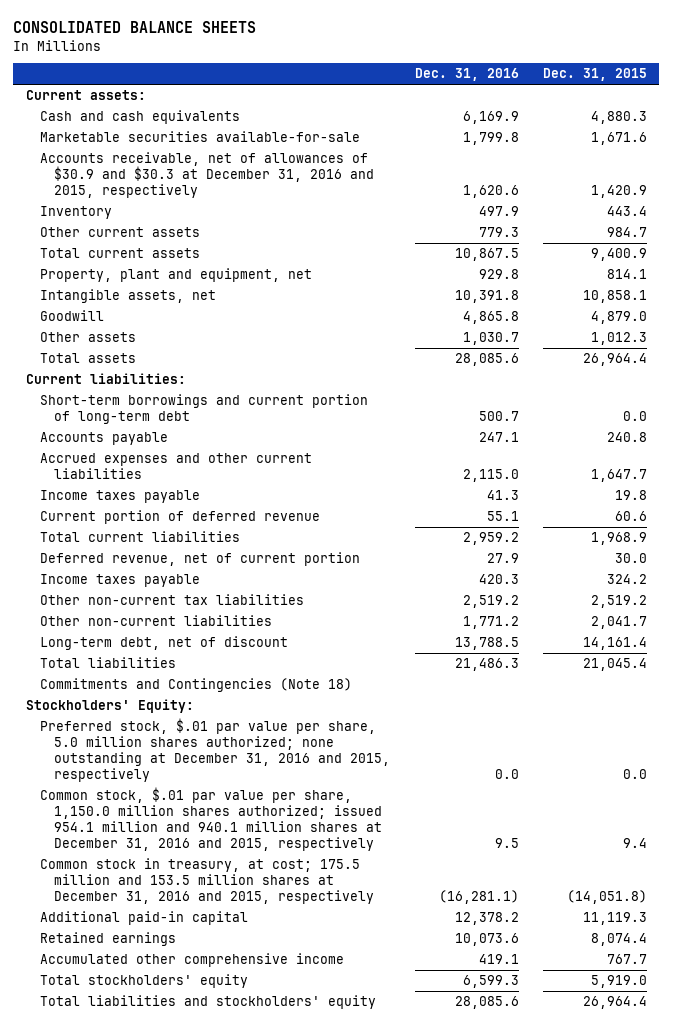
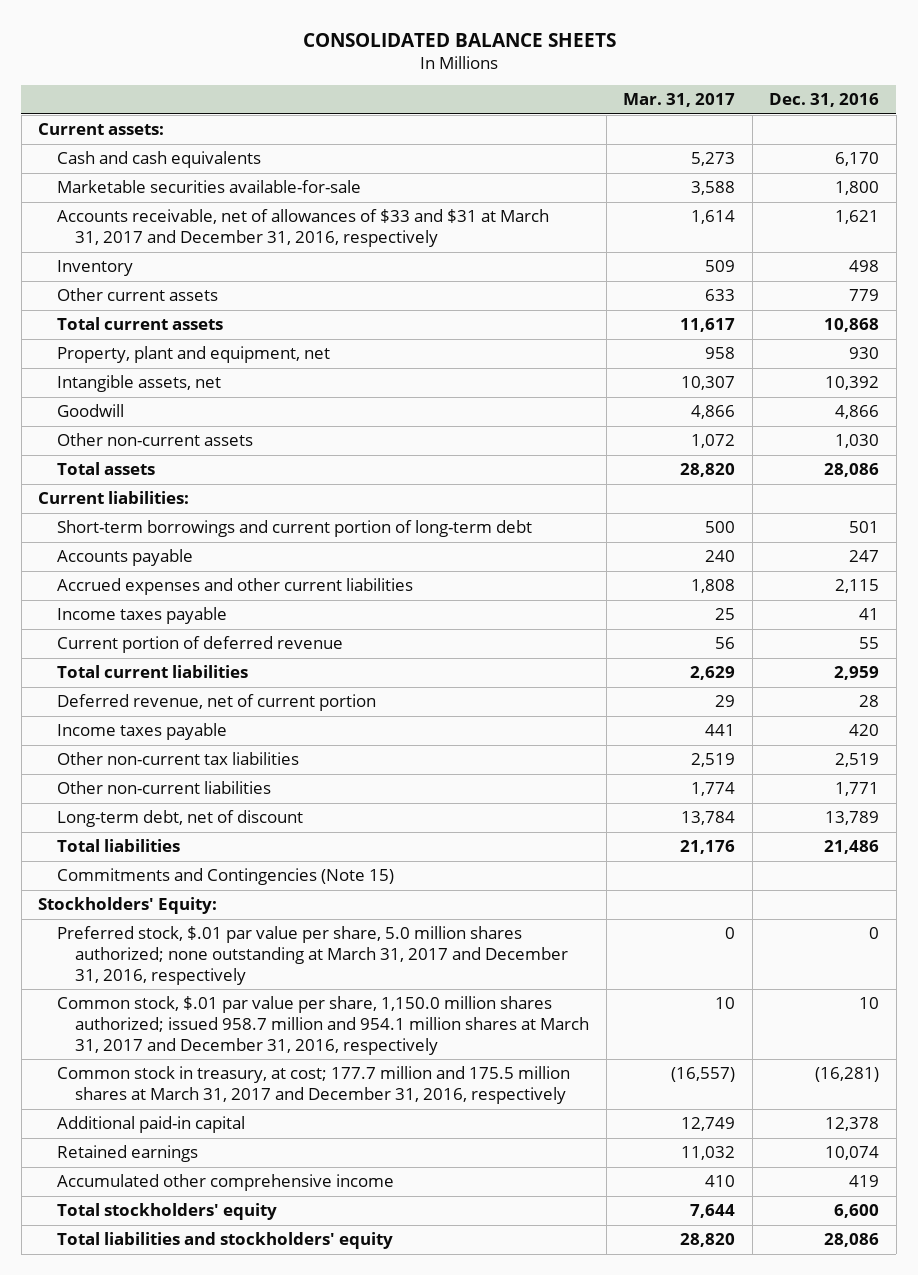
[542,68,647,82] Dec. 31, 2015 -> none
none -> [623,93,736,108] Mar. 31, 2017
[462,111,519,125] 6,169.9 -> [835,152,880,167] 6,170
[462,132,519,146] 1,799.8 -> [835,181,880,196] 1,800
[39,152,375,199] Accounts receivable, net of allowances of $30.9 and $30.3 at December 31, 2016 and 2015, respectively -> [56,209,549,247] Accounts receivable, net of allowances of $33 and $31 at March 31, 2017 and December 31, 2016, respectively
[462,185,519,199] 1,620.6 -> [835,210,880,225] 1,621
[478,206,519,217] 497.9 -> [849,260,880,273] 498
[478,227,519,238] 779.3 -> [849,289,880,302] 779
[454,248,519,262] 10,867.5 -> [824,318,880,333] 10,868
[478,269,519,280] 929.8 -> [849,347,880,360] 930
[454,290,519,304] 10,391.8 -> [825,376,880,391] 10,392
[462,311,519,325] 4,865.8 -> [835,405,880,420] 4,866
[39,332,136,343] Other assets -> [56,433,253,447] Other non-current assets
[462,332,519,346] 1,030.7 -> [835,434,880,449] 1,030
[454,353,519,367] 28,085.6 -> [824,463,880,478] 28,086
[478,411,519,422] 500.7 -> [849,521,880,534] 501
[478,432,519,443] 247.1 -> [849,550,880,563] 247
[462,469,519,483] 2,115.0 -> [835,579,880,594] 2,115
[486,490,519,501] 41.3 -> [859,608,880,621] 41
[486,511,519,522] 55.1 -> [859,637,880,650] 55
[462,532,519,546] 2,959.2 -> [834,666,880,681] 2,959
[486,553,519,564] 27.9 -> [859,695,880,708] 28
[478,574,519,585] 420.3 -> [849,724,880,737] 420
[462,595,519,609] 2,519.2 -> [835,753,880,768] 2,519
[462,616,519,630] 1,771.2 -> [835,782,880,797] 1,771
[454,637,519,651] 13,788.5 -> [825,811,880,826] 13,789
[454,658,519,672] 21,486.3 -> [824,840,880,855] 21,486
[39,678,352,693] Commitments and Contingencies (Note 18) -> [56,868,394,886] Commitments and Contingencies (Note 15)
[39,718,391,783] Preferred stock, $.01 par value per share, 5.0 million shares authorized; none outstanding at December 31, 2016 and 2015, respectively -> [56,926,569,985] Preferred stock, $.01 par value per share, 5.0 million shares authorized; none outstanding at March 31, 2017 and December 31, 2016, respectively
[494,769,519,780] 0.0 -> [869,927,880,940] 0
[39,787,383,852] Common stock, $.01 par value per share, 1,150.0 million shares authorized; issued 954.1 million and 940.1 million shares at December 31, 2016 and 2015, respectively -> [56,996,590,1055] Common stock, $.01 par value per share, 1,150.0 million shares authorized; issued 958.7 million and 954.1 million shares at March 31, 2017 and December 31, 2016, respectively
[494,838,519,849] 9.5 -> [859,997,880,1010] 10
[39,858,375,905] Common stock in treasury, at cost; 175.5 million and 153.5 million shares at December 31, 2016 and 2015, respectively -> [56,1066,570,1104] Common stock in treasury, at cost; 177.7 million and 175.5 million shares at March 31, 2017 and December 31, 2016, respectively
[438,890,519,905] (16,281.1) -> [815,1067,880,1083] (16,281)
[454,912,519,926] 12,378.2 -> [825,1117,880,1132] 12,378
[454,933,519,947] 10,073.6 -> [825,1146,880,1161] 10,074
[478,954,519,965] 419.1 -> [849,1175,880,1188] 419
[462,975,519,989] 6,599.3 -> [834,1204,880,1219] 6,600
[454,996,519,1010] 28,085.6 -> [824,1233,880,1248] 28,086

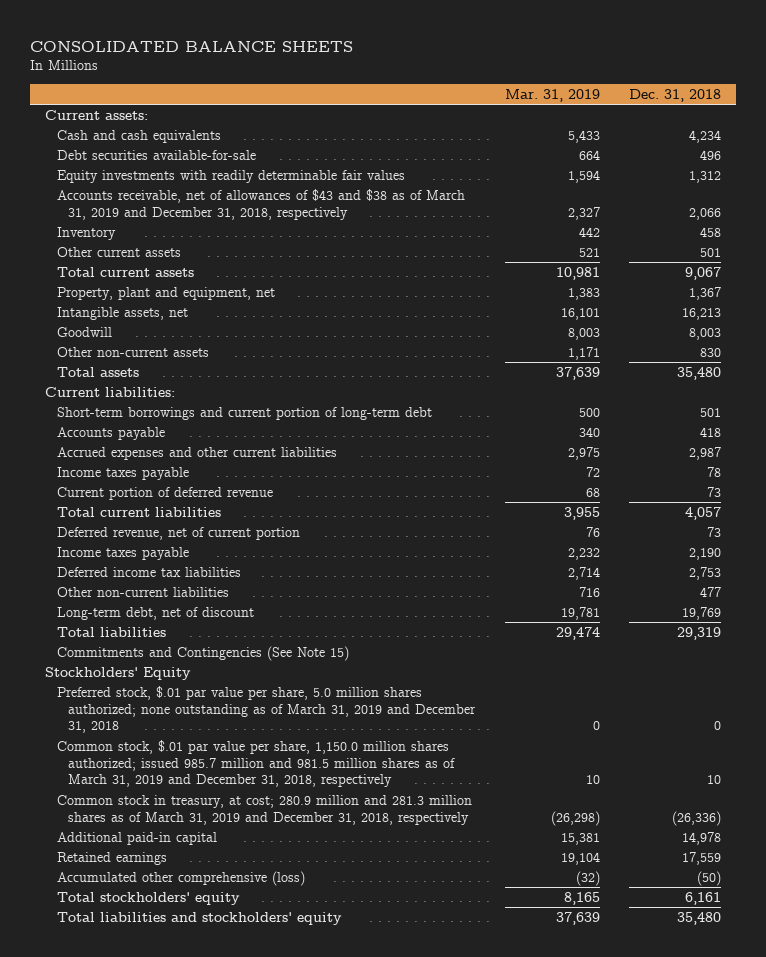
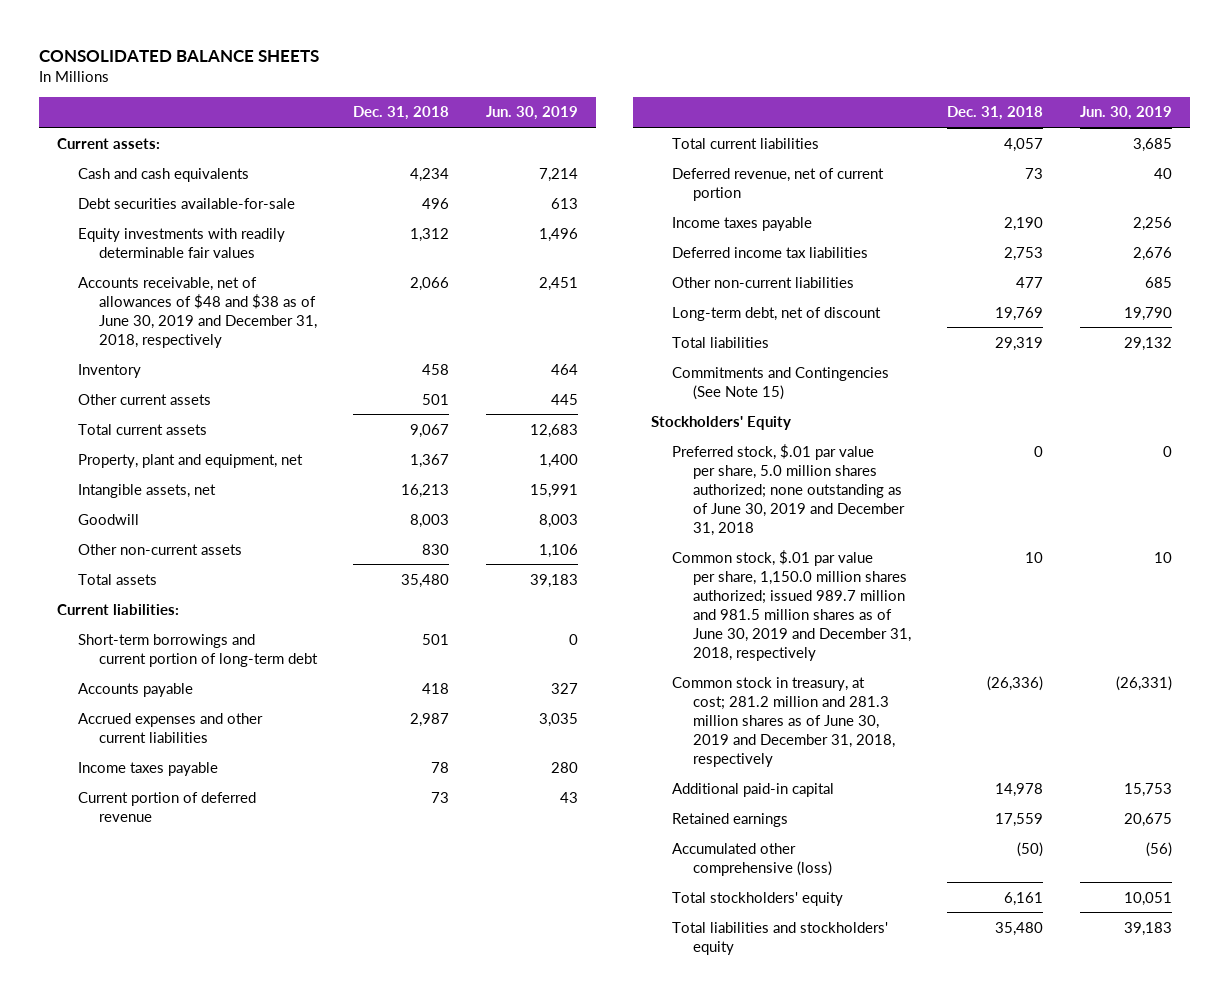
[504,88,600,102] Mar. 31, 2019 -> none
none -> [485,106,578,121] Jun. 30, 2019
[56,188,465,220] Accounts receivable, net of allowances of $43 and $38 as of March 31, 2019 and December 31, 2018, respectively -> [77,276,317,348] Accounts receivable, net of allowances of $48 and $38 as of June 30, 2019 and December 31, 2018, respectively
[56,685,476,734] Preferred stock, $.01 par value per share, 5.0 million shares authorized; none outstanding as of March 31, 2019 and December 31, 2018 -> [672,443,905,536] Preferred stock, $.01 par value per share, 5.0 million shares authorized; none outstanding as of June 30, 2019 and December 31, 2018
[56,739,455,788] Common stock, $.01 par value per share, 1,150.0 million shares authorized; issued 985.7 million and 981.5 million shares as of March 31, 2019 and December 31, 2018, respectively -> [672,549,911,661] Common stock, $.01 par value per share, 1,150.0 million shares authorized; issued 989.7 million and 981.5 million shares as of June 30, 2019 and December 31, 2018, respectively
[56,794,472,825] Common stock in treasury, at cost; 280.9 million and 281.3 million shares as of March 31, 2019 and December 31, 2018, respectively -> [672,676,895,767] Common stock in treasury, at cost; 281.2 million and 281.3 million shares as of June 30, 2019 and December 31, 2018, respectively

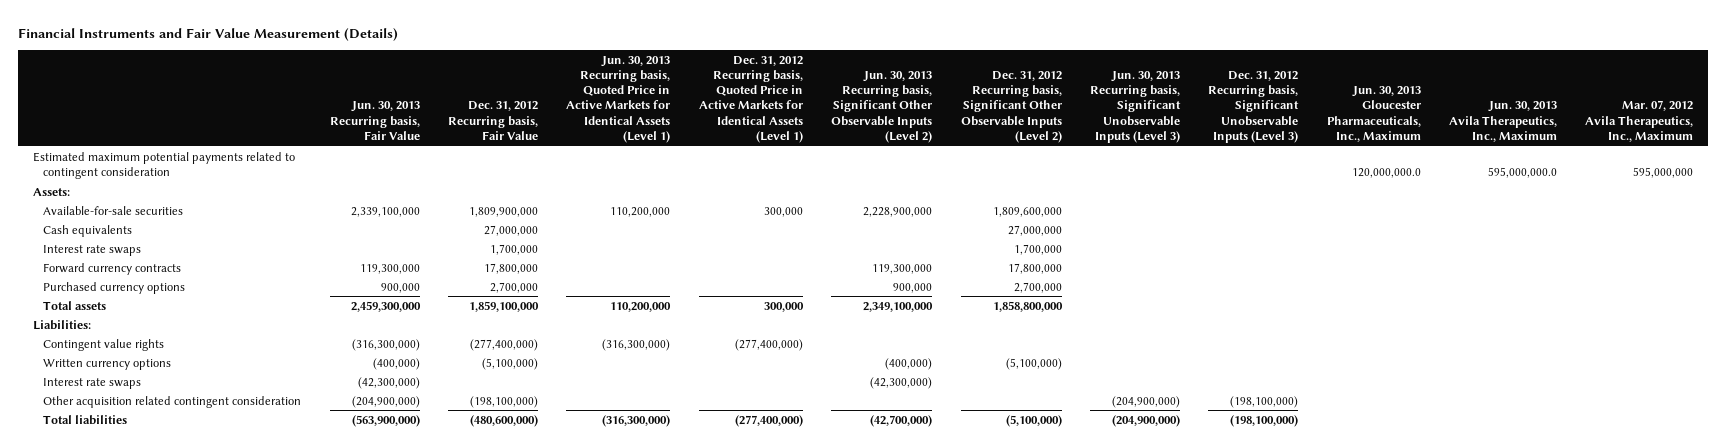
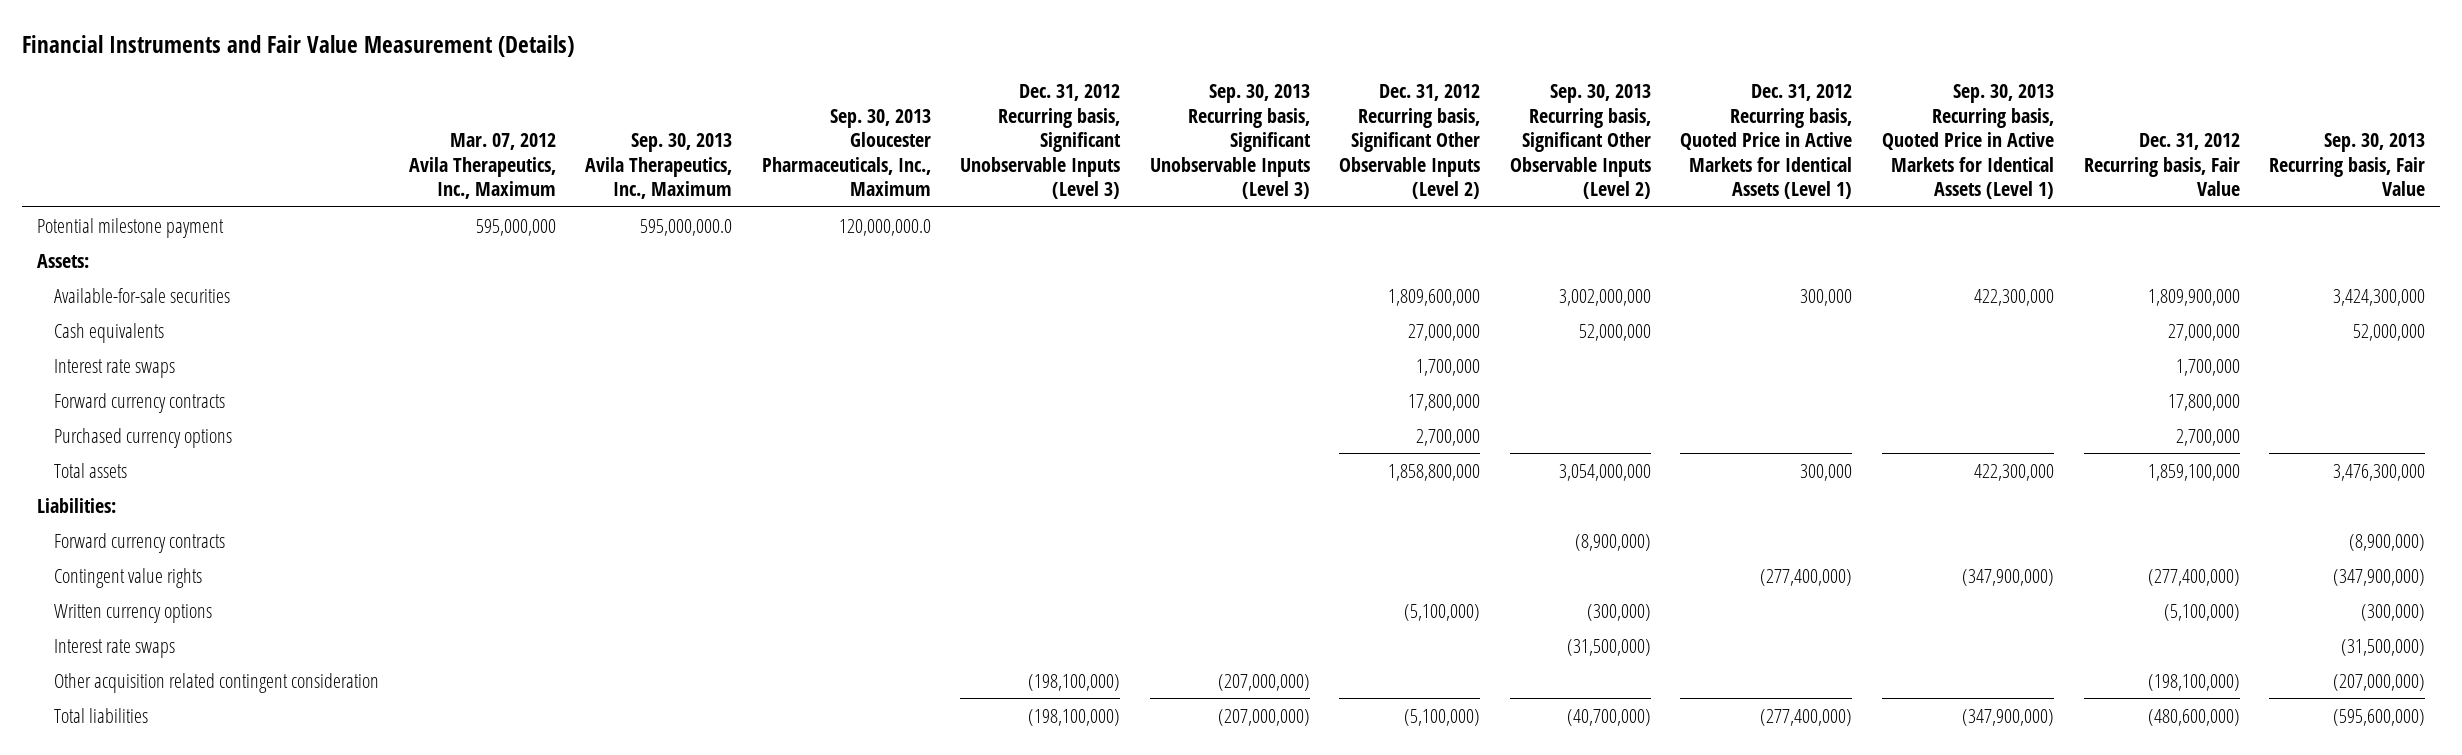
[329,101,420,140] Jun. 30, 2013 Recurring basis, Fair Value -> none
[566,55,671,143] Jun. 30, 2013 Recurring basis, Quoted Price in Active Markets for Identical Assets (Level 1) -> none
[831,70,933,143] Jun. 30, 2013 Recurring basis, Significant Other Observable Inputs (Level 2) -> none
[1089,70,1181,143] Jun. 30, 2013 Recurring basis, Significant Unobservable Inputs (Level 3) -> none
[1326,86,1421,142] Jun. 30, 2013 Gloucester Pharmaceuticals, Inc., Maximum -> none
[1448,101,1557,142] Jun. 30, 2013 Avila Therapeutics, Inc., Maximum -> none
none -> [585,133,733,200] Sep. 30, 2013 Avila Therapeutics, Inc., Maximum
none -> [761,108,931,197] Sep. 30, 2013 Gloucester Pharmaceuticals, Inc., Maximum
none -> [1149,84,1311,200] Sep. 30, 2013 Recurring basis, Significant Unobservable Inputs (Level 3)
none -> [1509,84,1651,200] Sep. 30, 2013 Recurring basis, Significant Other Observable Inputs (Level 2)
none -> [1882,84,2055,200] Sep. 30, 2013 Recurring basis, Quoted Price in Active Markets for Identical Assets (Level 1)
none -> [2269,133,2426,197] Sep. 30, 2013 Recurring basis, Fair Value
[32,151,295,179] Estimated maximum potential payments related to contingent consideration -> [37,217,225,238] Potential milestone payment
none -> [53,532,225,553] Forward currency contracts

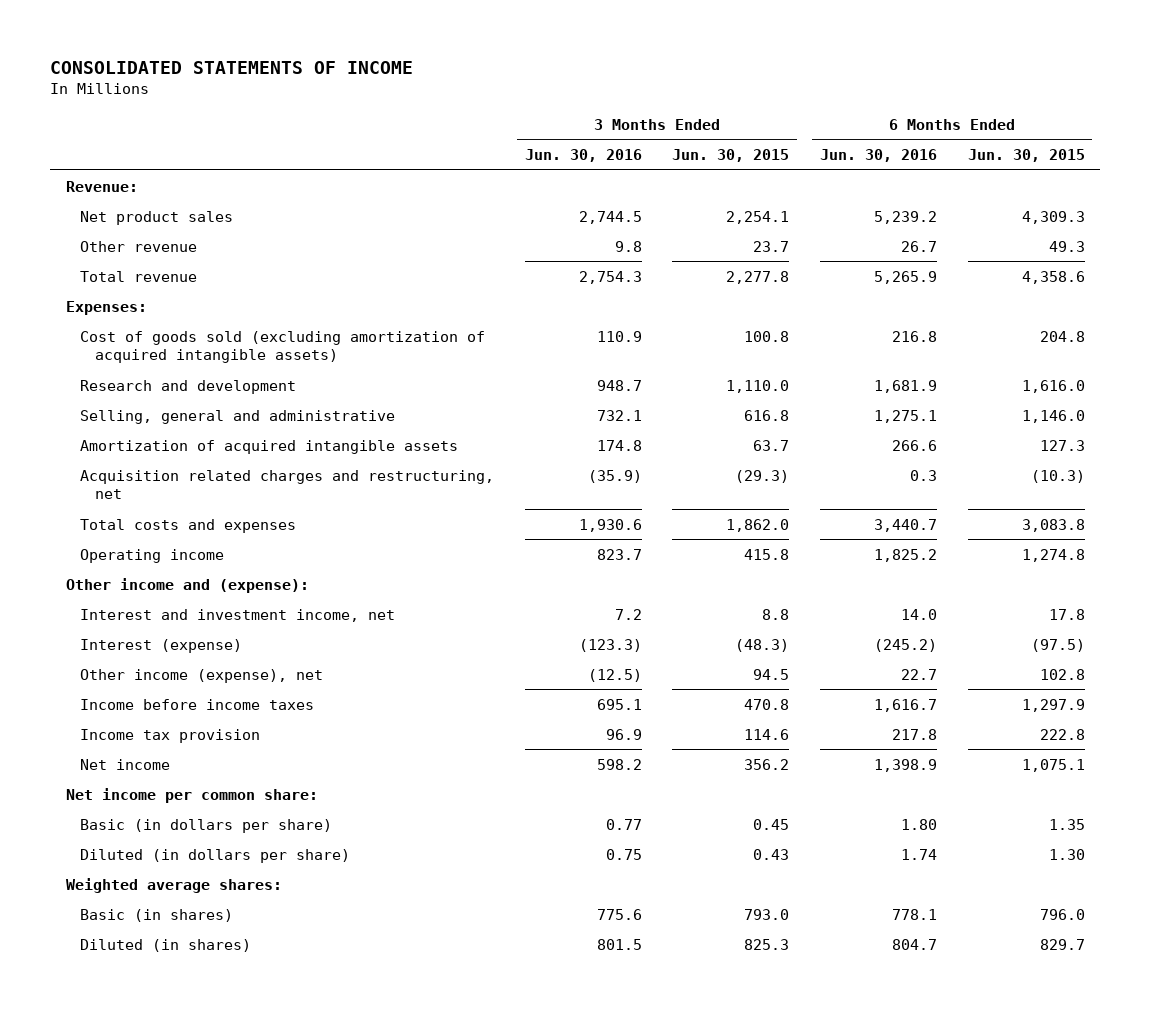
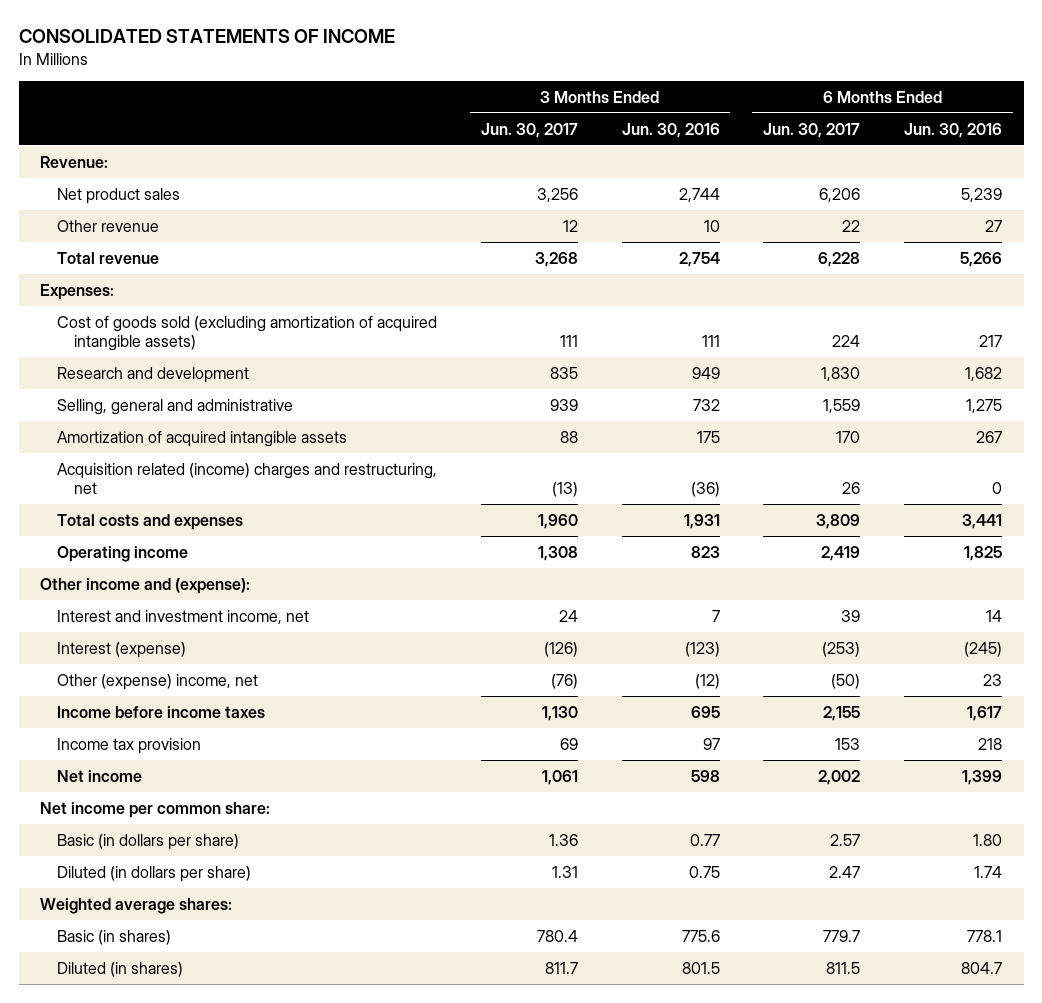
[672,149,790,163] Jun. 30, 2015 -> none
[967,149,1085,163] Jun. 30, 2015 -> none
none -> [480,122,578,138] Jun. 30, 2017
none -> [763,122,861,138] Jun. 30, 2017
[578,210,642,224] 2,744.5 -> [678,187,720,202] 2,744
[873,210,937,224] 5,239.2 -> [960,187,1002,202] 5,239
[614,240,642,252] 9.8 -> [703,219,720,232] 10
[900,240,937,252] 26.7 -> [984,219,1002,232] 27
[578,270,642,284] 2,754.3 -> [678,251,720,267] 2,754
[873,270,937,284] 5,265.9 -> [959,251,1002,267] 5,266
[596,330,642,342] 110.9 -> [701,334,720,347] 111
[891,330,937,342] 216.8 -> [978,334,1002,347] 217
[596,379,642,391] 948.7 -> [691,366,720,379] 949
[873,379,937,393] 1,681.9 -> [964,366,1002,381] 1,682
[596,409,642,421] 732.1 -> [692,398,720,411] 732
[873,409,937,423] 1,275.1 -> [965,398,1002,413] 1,275
[596,439,642,451] 174.8 -> [696,430,720,443] 175
[891,439,937,451] 266.6 -> [975,430,1002,443] 267
[80,469,495,500] Acquisition related charges and restructuring, net -> [57,462,438,494] Acquisition related (income) charges and restructuring, net
[587,469,642,483] (35.9) -> [690,481,720,497] (36)
[909,469,937,481] 0.3 -> [991,481,1002,494] 0
[578,518,642,532] 1,930.6 -> [683,513,720,529] 1,931
[873,518,937,532] 3,440.7 -> [961,513,1002,529] 3,441
[596,548,642,560] 823.7 -> [690,545,720,558] 823
[873,548,937,562] 1,825.2 -> [963,545,1002,561] 1,825
[614,608,642,620] 7.2 -> [711,609,720,622] 7
[900,608,937,620] 14.0 -> [985,609,1002,622] 14
[578,638,642,652] (123.3) -> [684,641,720,657] (123)
[873,638,937,652] (245.2) -> [963,641,1002,657] (245)
[80,668,324,683] Other income (expense), net -> [57,673,259,690] Other (expense) income, net
[587,668,642,682] (12.5) -> [694,673,720,689] (12)
[900,668,937,680] 22.7 -> [982,673,1002,686] 23
[596,698,642,710] 695.1 -> [690,705,720,718] 695
[873,698,937,712] 1,616.7 -> [966,705,1002,721] 1,617
[605,728,642,740] 96.9 -> [702,737,720,750] 97
[891,728,937,740] 217.8 -> [977,737,1002,750] 218
[596,758,642,770] 598.2 -> [690,769,720,782] 598
[873,758,937,772] 1,398.9 -> [961,769,1002,785] 1,399

